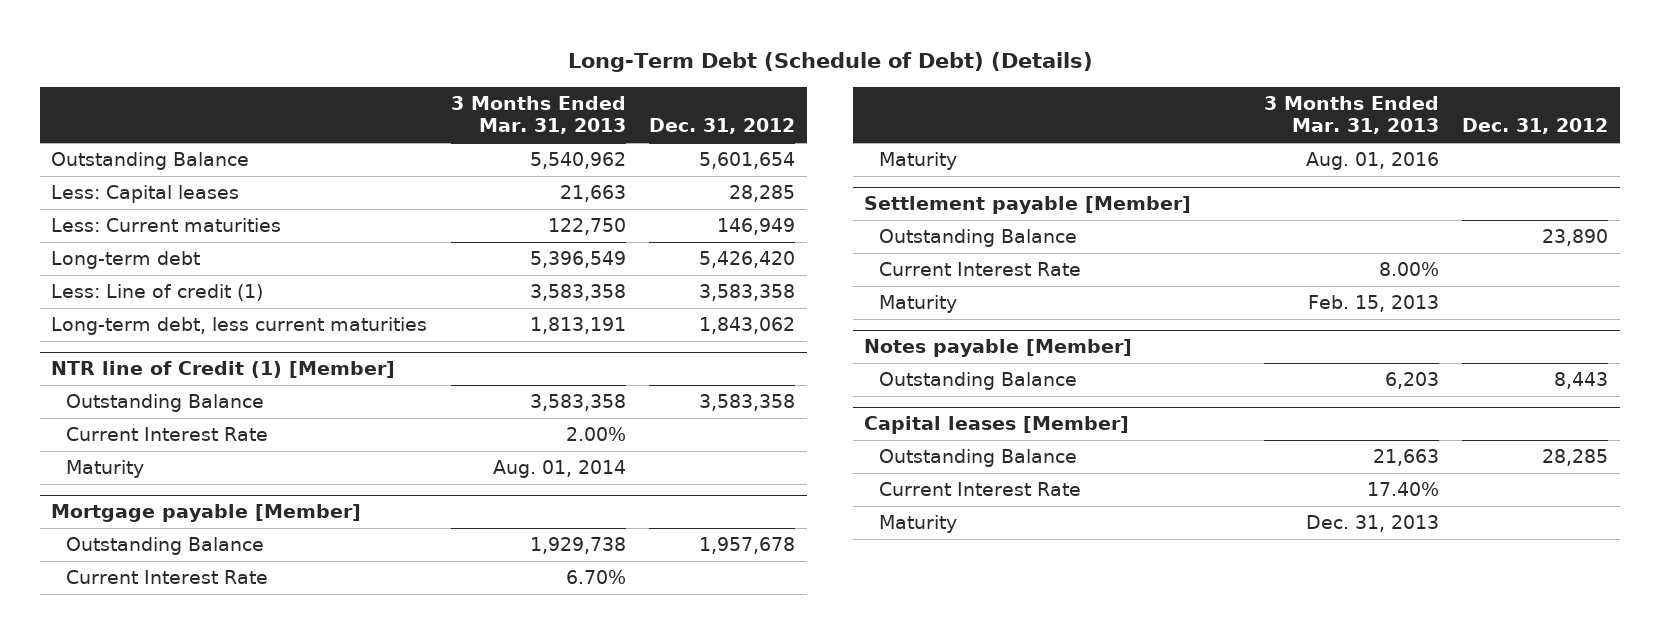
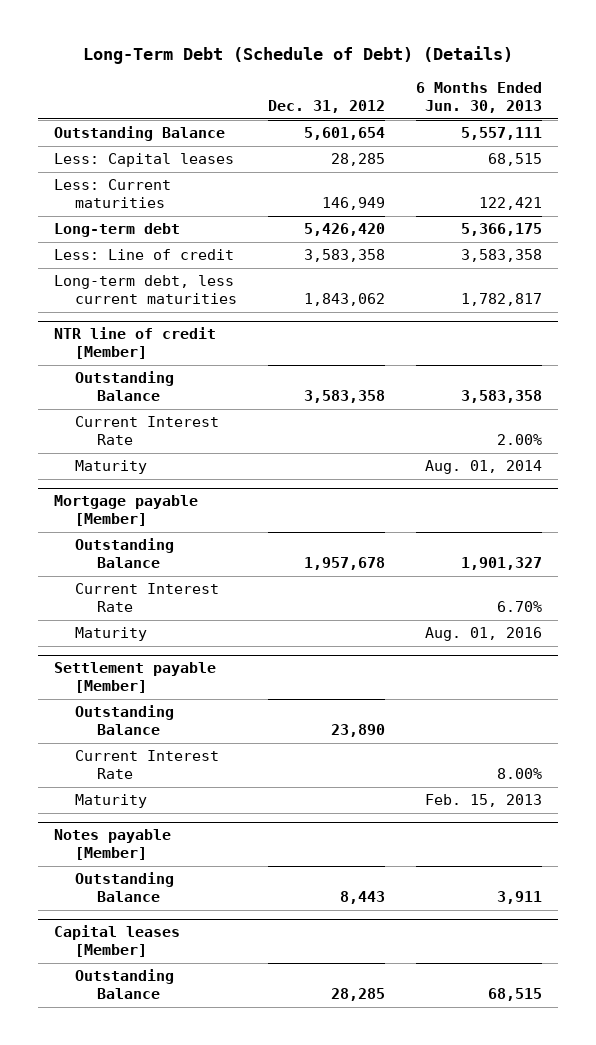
[450,95,626,135] 3 Months Ended Mar. 31, 2013 -> none
none -> [416,81,543,113] 6 Months Ended Jun. 30, 2013
[51,284,264,302] Less: Line of credit (1) -> [53,249,234,261] Less: Line of credit
[51,361,396,379] NTR line of Credit (1) [Member] -> [53,327,216,360] NTR line of credit [Member]
[879,482,1082,497] Current Interest Rate -> none
[879,515,958,534] Maturity -> none

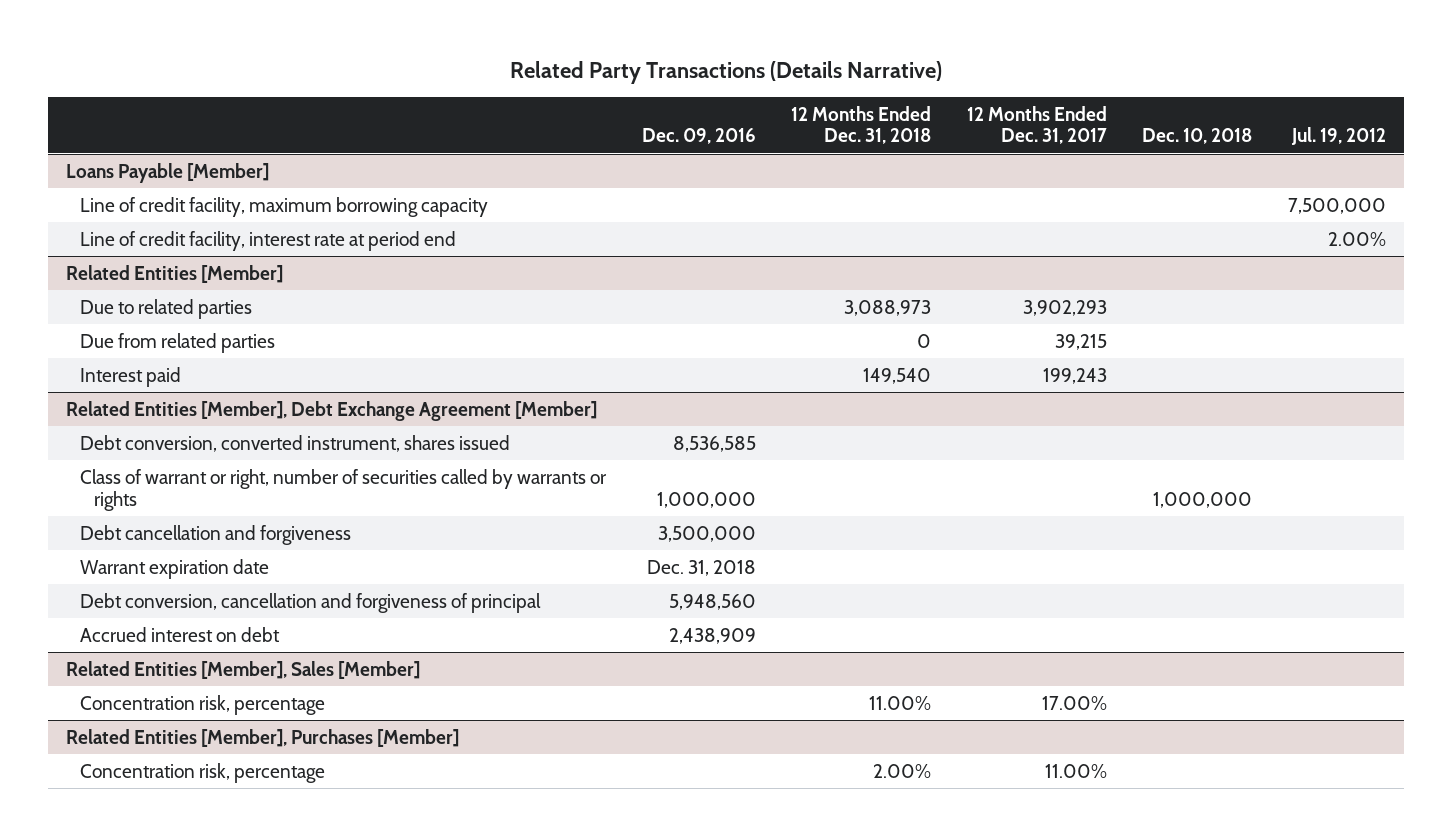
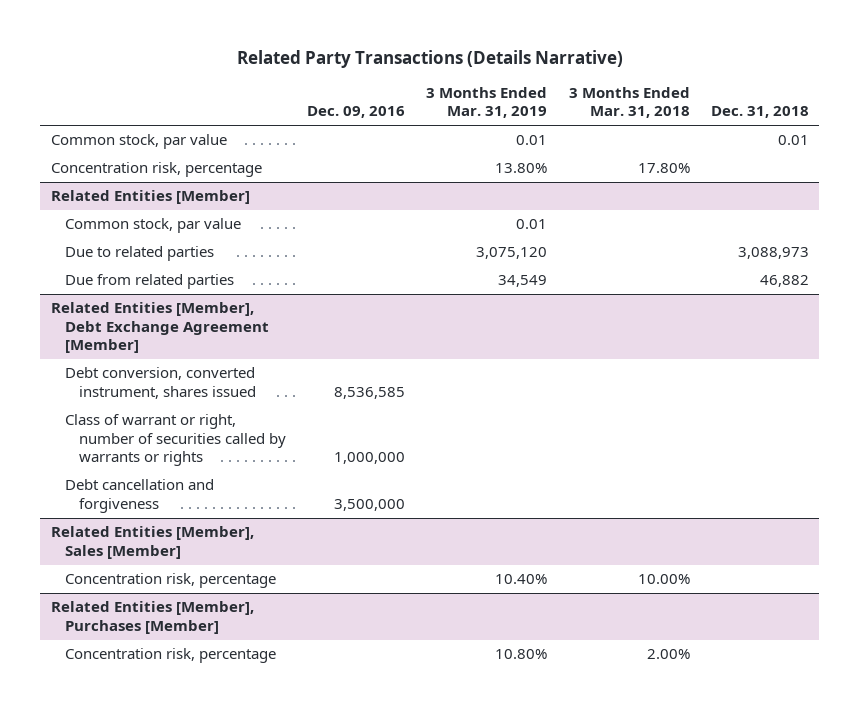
[791,105,932,145] 12 Months Ended Dec. 31, 2018 -> none
[966,105,1107,145] 12 Months Ended Dec. 31, 2017 -> none
[1142,128,1253,145] Dec. 10, 2018 -> none
[1290,127,1386,146] Jul. 19, 2012 -> none
none -> [426,86,548,119] 3 Months Ended Mar. 31, 2019
none -> [568,86,690,119] 3 Months Ended Mar. 31, 2018
none -> [710,106,809,119] Dec. 31, 2018
[66,162,270,183] Loans Payable [Member] -> none
[80,196,489,217] Line of credit facility, maximum borrowing capacity -> none
[80,230,457,251] Line of credit facility, interest rate at period end -> none
none -> [51,134,228,150] Common stock, par value
none -> [51,162,263,178] Concentration risk, percentage
none -> [64,218,241,234] Common stock, par value
[80,366,182,387] Interest paid -> none
[80,558,270,579] Warrant expiration date -> none
[80,592,542,613] Debt conversion, cancellation and forgiveness of principal -> none
[80,626,281,642] Accrued interest on debt -> none

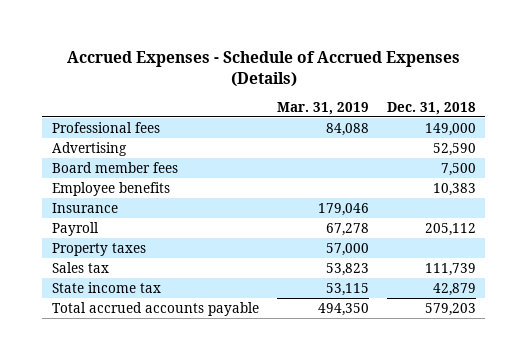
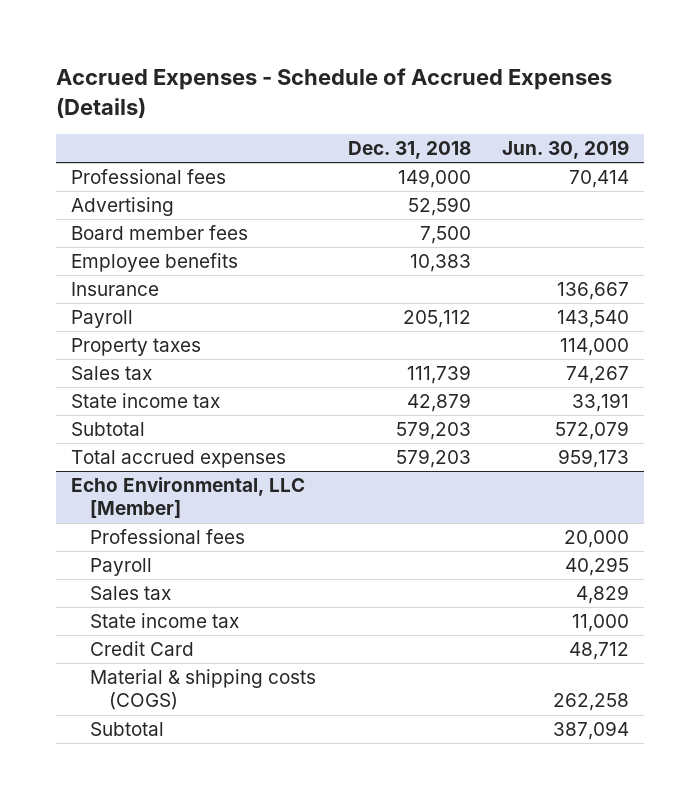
[276,101,369,115] Mar. 31, 2019 -> none
none -> [501,139,629,159] Jun. 30, 2019
none -> [71,422,146,437] Subtotal
[51,301,259,316] Total accrued accounts payable -> [71,450,287,469] Total accrued expenses
none -> [71,477,306,519] Echo Environmental, LLC [Member]
none -> [90,529,246,545] Professional fees
none -> [90,558,153,577] Payroll
none -> [90,586,172,601] Sales tax
none -> [90,613,240,629] State income tax
none -> [90,641,195,657] Credit Card
none -> [90,669,317,711] Material & shipping costs (COGS)
none -> [90,722,165,737] Subtotal

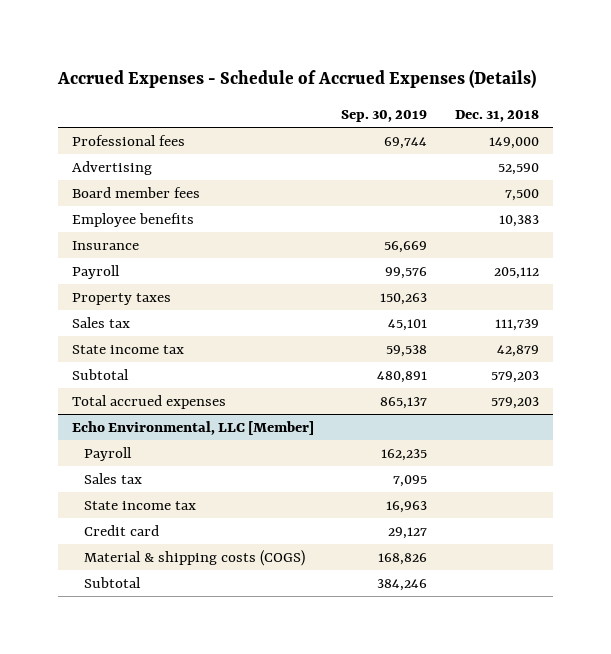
[501,139,629,159] Jun. 30, 2019 -> none
none -> [341,109,428,122] Sep. 30, 2019
[90,529,246,545] Professional fees -> none
[90,641,195,657] Credit Card -> [83,524,159,536] Credit card

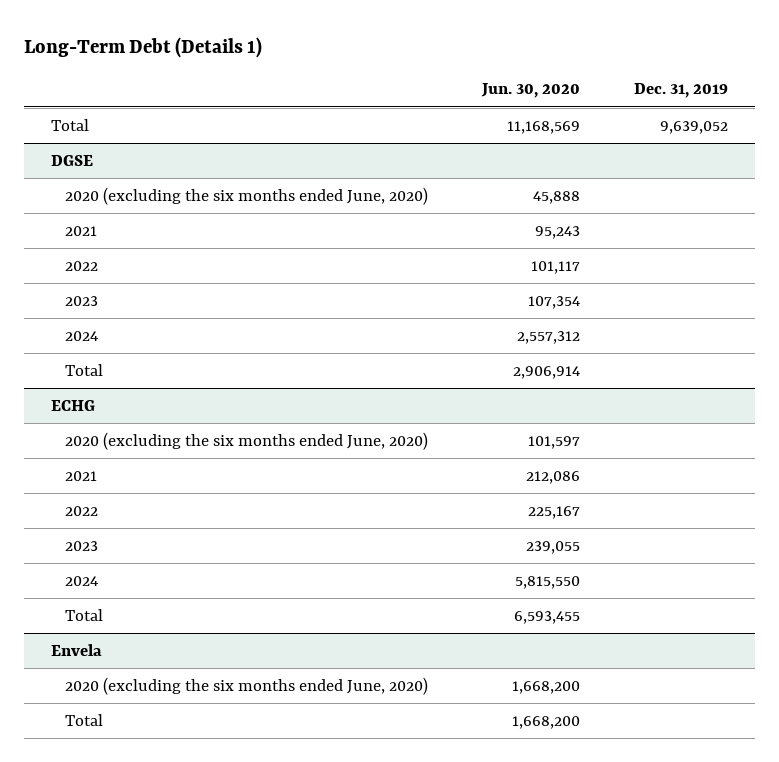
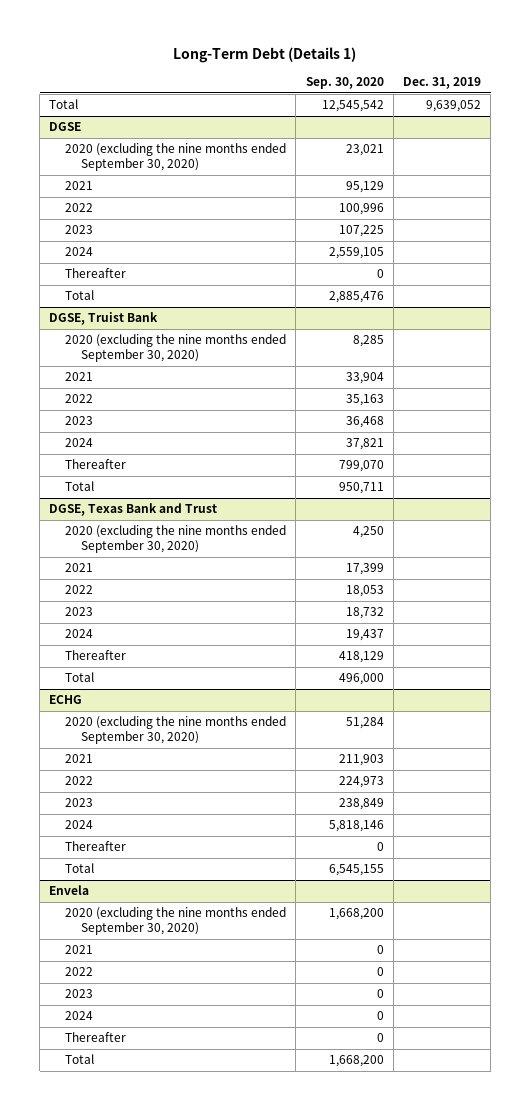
[481,83,581,99] Jun. 30, 2020 -> none
none -> [305,77,384,90] Sep. 30, 2020
[65,186,429,205] 2020 (excluding the six months ended June, 2020) -> [65,143,287,172] 2020 (excluding the nine months ended September 30, 2020)
none -> [65,268,127,279] Thereafter
none -> [49,312,159,326] DGSE, Truist Bank
none -> [65,334,287,363] 2020 (excluding the nine months ended September 30, 2020)
none -> [65,372,94,382] 2021
none -> [65,394,94,404] 2022
none -> [65,416,94,426] 2023
none -> [65,438,94,448] 2024
none -> [65,459,127,470] Thereafter
none -> [65,481,95,492] Total
none -> [49,503,218,517] DGSE, Texas Bank and Trust
none -> [65,525,287,554] 2020 (excluding the nine months ended September 30, 2020)
none -> [65,563,94,573] 2021
none -> [65,585,94,595] 2022
none -> [65,607,94,617] 2023
none -> [65,629,94,639] 2024
none -> [65,650,127,661] Thereafter
none -> [65,672,95,683] Total
[65,431,429,450] 2020 (excluding the six months ended June, 2020) -> [65,716,287,745] 2020 (excluding the nine months ended September 30, 2020)
none -> [65,841,127,852] Thereafter
[65,676,429,695] 2020 (excluding the six months ended June, 2020) -> [65,907,287,936] 2020 (excluding the nine months ended September 30, 2020)
none -> [65,945,94,955] 2021
none -> [65,967,94,977] 2022
none -> [65,989,94,999] 2023
none -> [65,1011,94,1021] 2024
none -> [65,1032,127,1043] Thereafter

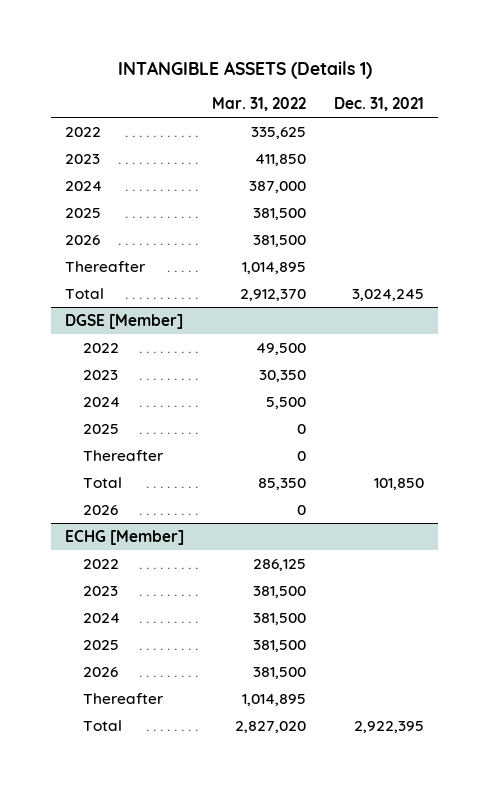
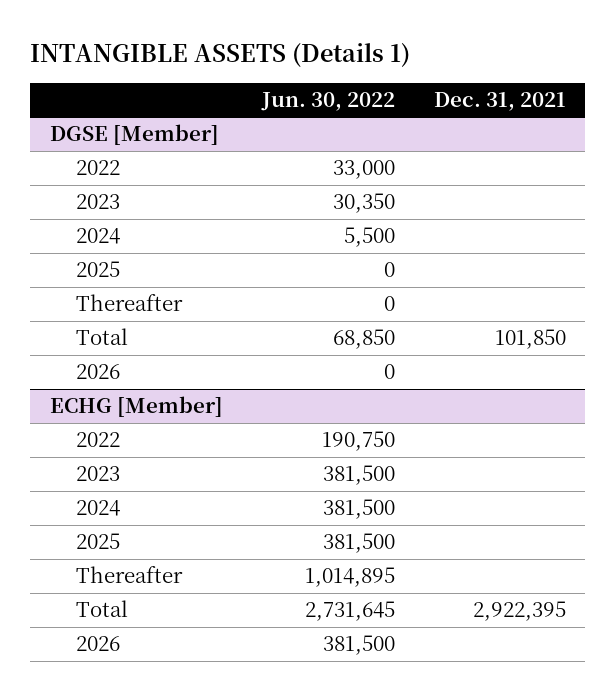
[212,97,307,112] Mar. 31, 2022 -> none
none -> [260,91,395,111] Jun. 30, 2022
[65,126,102,137] 2022 -> none
[65,153,101,164] 2023 -> none
[65,180,103,191] 2024 -> none
[65,207,102,218] 2025 -> none
[65,234,101,245] 2026 -> none
[65,260,147,272] Thereafter -> none
[65,287,105,299] Total -> none
[83,666,119,677] 2026 -> [75,636,120,652] 2026

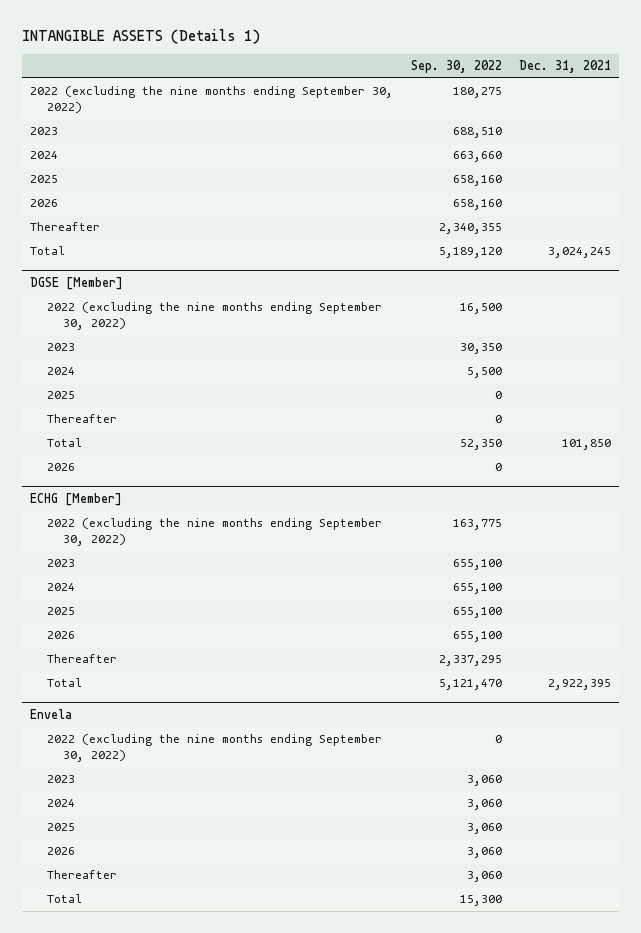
[260,91,395,111] Jun. 30, 2022 -> none
none -> [410,60,502,74] Sep. 30, 2022
none -> [30,86,394,114] 2022 (excluding the nine months ending September 30, 2022)
none -> [30,127,59,136] 2023
none -> [30,151,59,160] 2024
none -> [30,175,59,184] 2025
none -> [30,199,59,208] 2026
none -> [30,222,101,232] Thereafter
none -> [30,246,66,256] Total
[75,160,120,176] 2022 -> [46,302,382,331] 2022 (excluding the nine months ending September 30, 2022)
[75,432,120,448] 2022 -> [46,518,382,547] 2022 (excluding the nine months ending September 30, 2022)
[75,636,120,652] 2026 -> [46,631,75,640] 2026
none -> [30,709,73,720] Envela
none -> [46,734,382,763] 2022 (excluding the nine months ending September 30, 2022)
none -> [46,775,75,784] 2023
none -> [46,799,75,808] 2024
none -> [46,823,75,832] 2025
none -> [46,847,75,856] 2026
none -> [46,870,117,880] Thereafter
none -> [46,894,82,904] Total

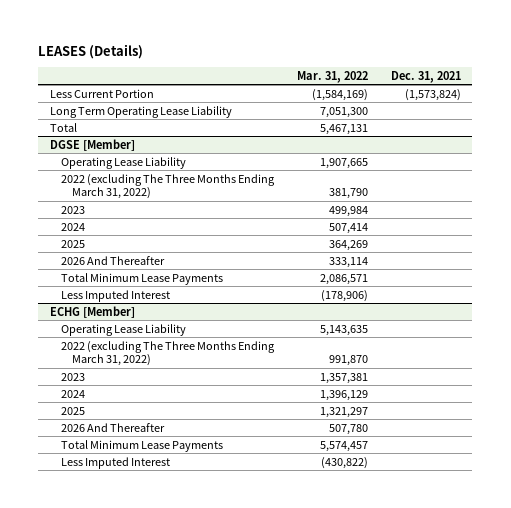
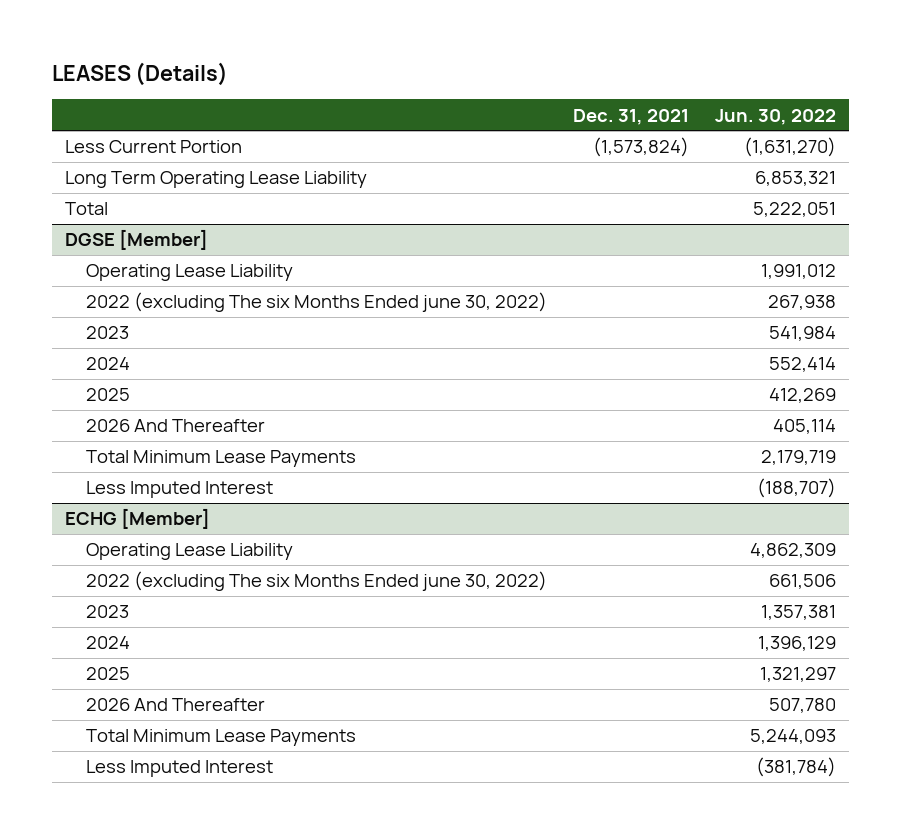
[296,70,368,83] Mar. 31, 2022 -> none
none -> [714,108,836,125] Jun. 30, 2022
[60,173,275,200] 2022 (excluding The Three Months Ending March 31, 2022) -> [85,292,547,313] 2022 (excluding The six Months Ended june 30, 2022)
[60,340,275,367] 2022 (excluding The Three Months Ending March 31, 2022) -> [85,571,547,592] 2022 (excluding The six Months Ended june 30, 2022)

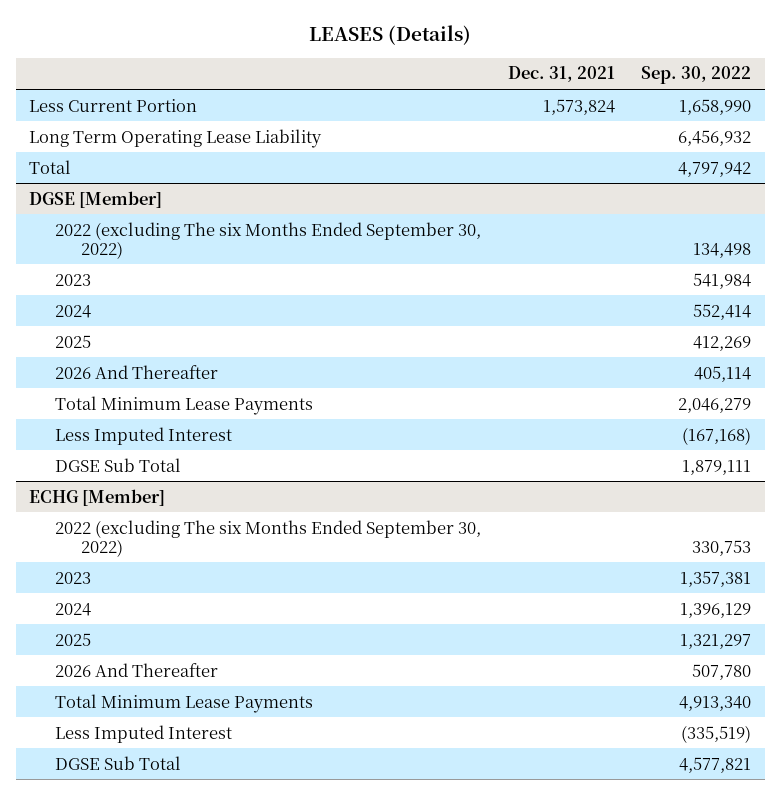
[714,108,836,125] Jun. 30, 2022 -> none
none -> [641,66,752,85] Sep. 30, 2022
[592,137,689,158] (1,573,824) -> [542,98,615,115] 1,573,824
[85,264,293,282] Operating Lease Liability -> none
[85,292,547,313] 2022 (excluding The six Months Ended june 30, 2022) -> [54,221,481,259] 2022 (excluding The six Months Ended September 30, 2022)
none -> [54,457,181,472] DGSE Sub Total
[85,543,293,561] Operating Lease Liability -> none
[85,571,547,592] 2022 (excluding The six Months Ended june 30, 2022) -> [54,519,481,557] 2022 (excluding The six Months Ended September 30, 2022)
none -> [54,755,181,770] DGSE Sub Total

